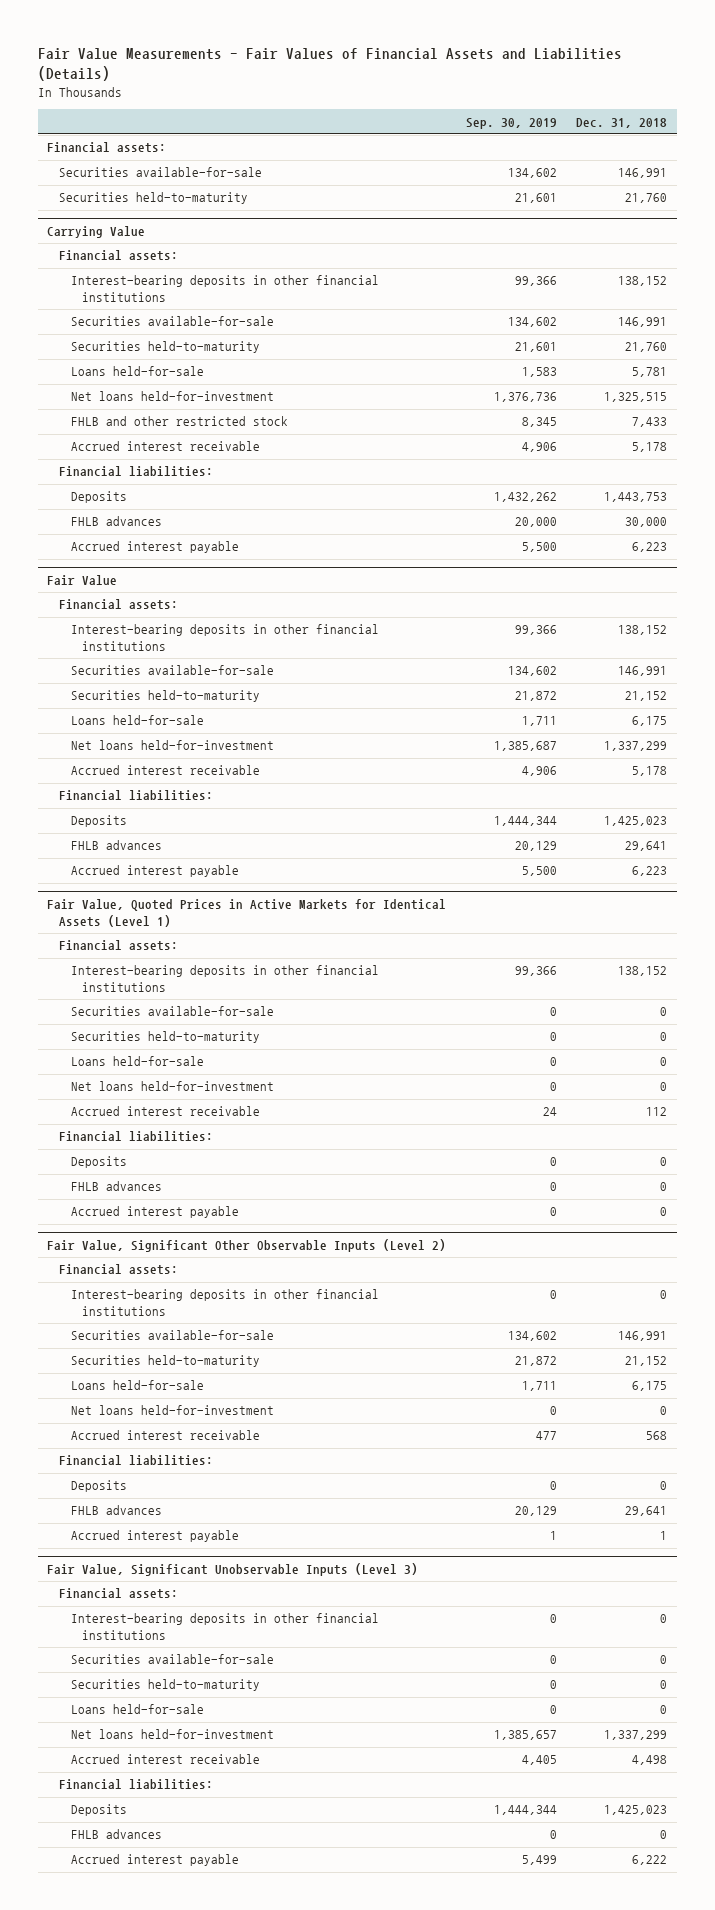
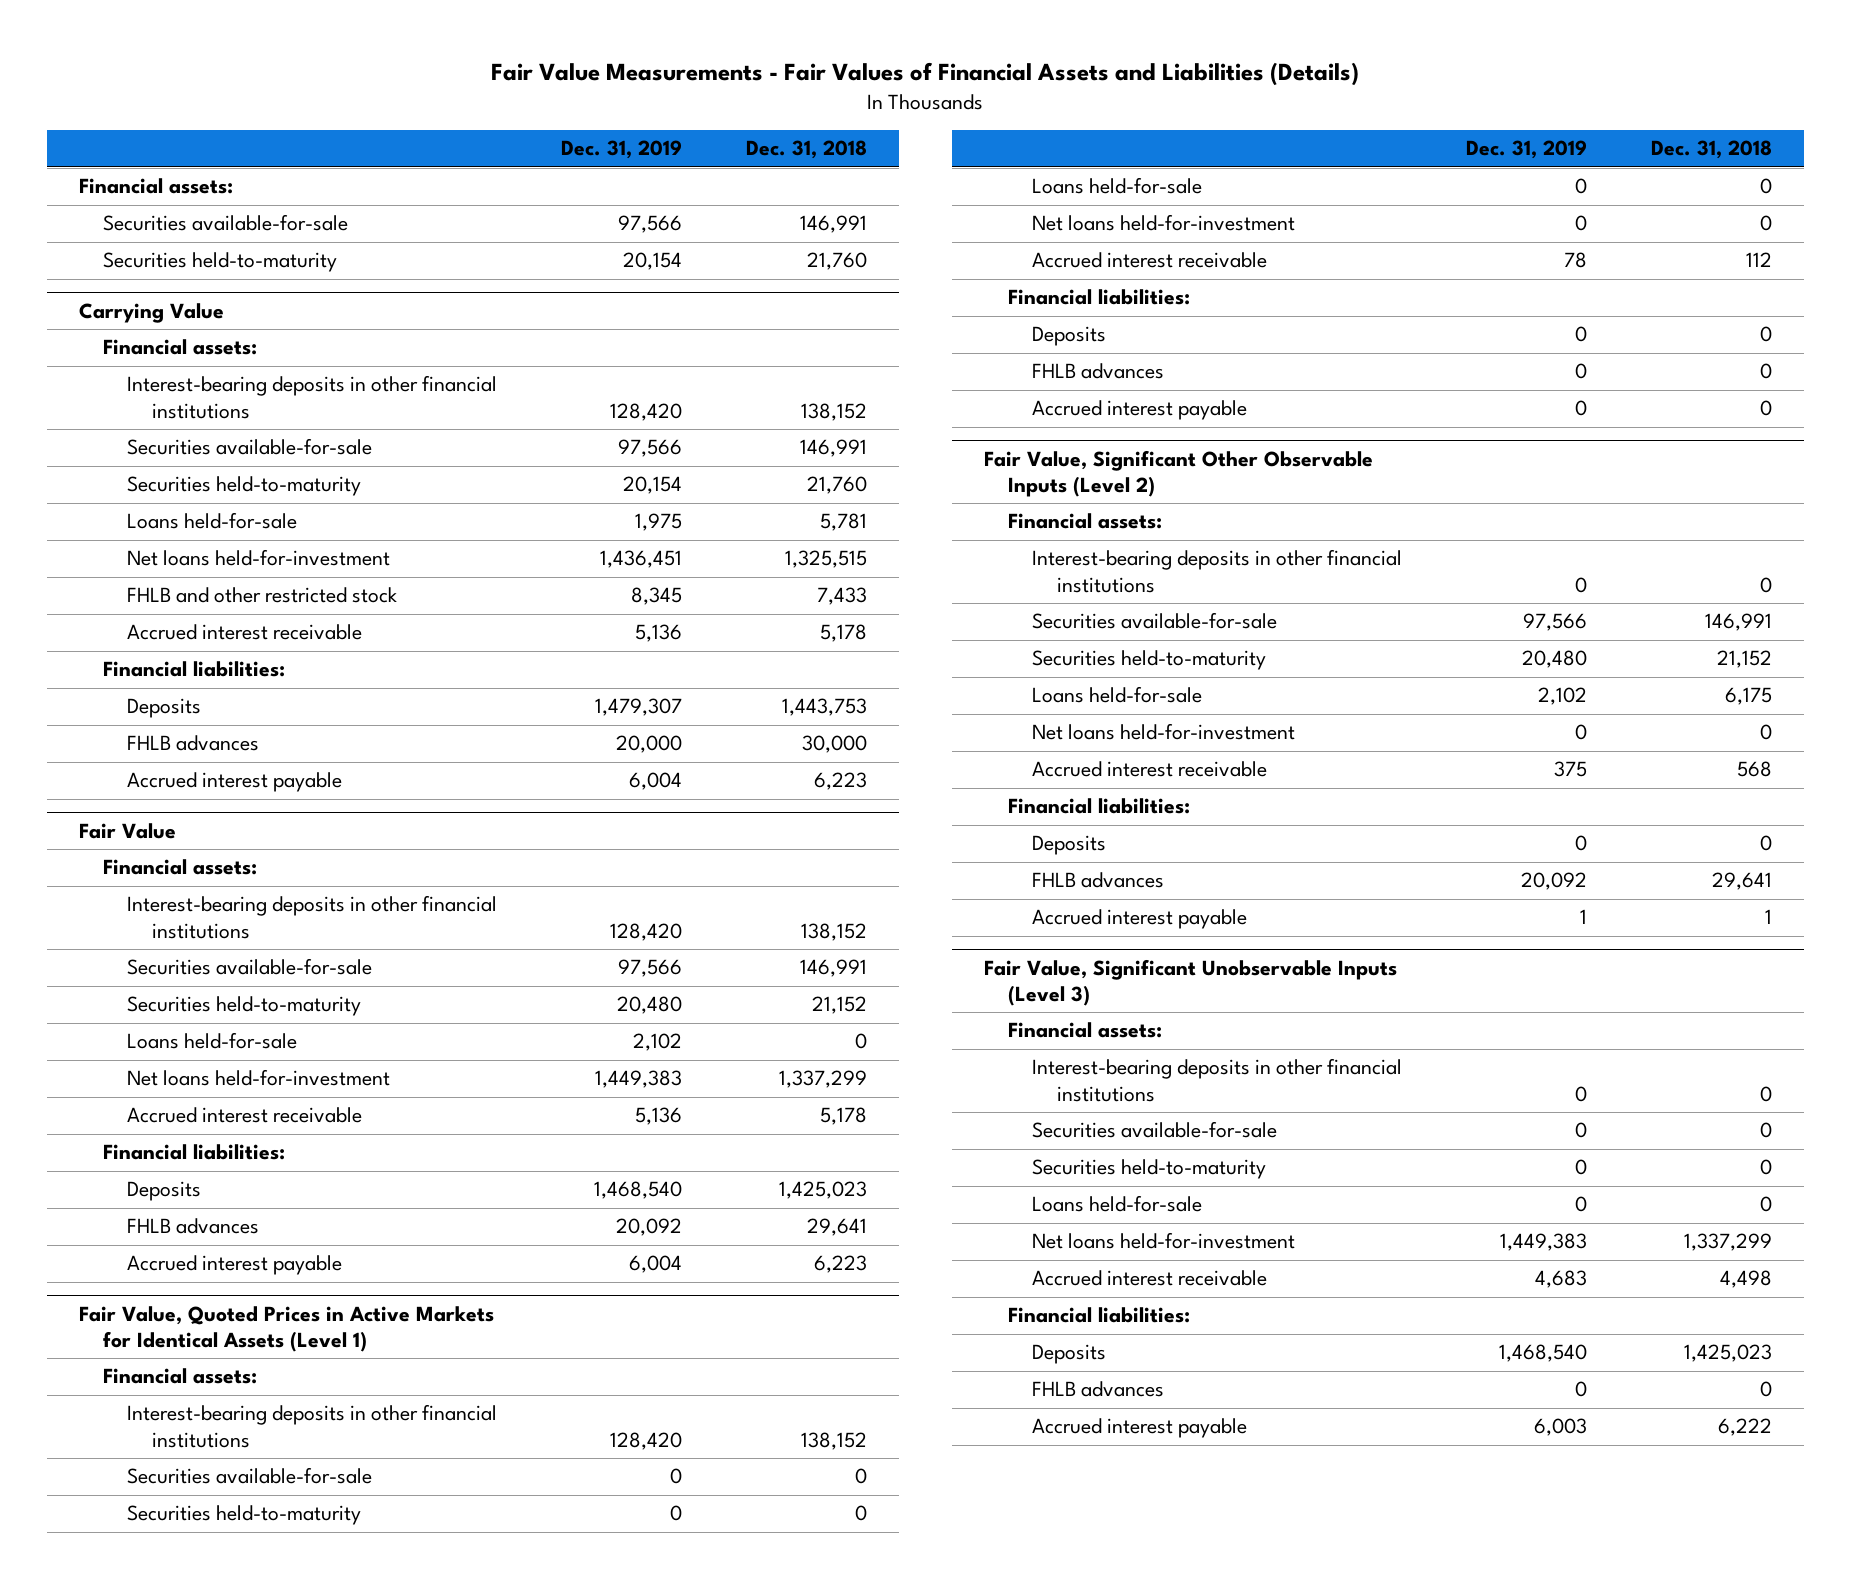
[465,117,557,129] Sep. 30, 2019 -> none
none -> [561,140,683,160] Dec. 31, 2019
[632,716,668,727] 6,175 -> [854,1033,867,1050] 0

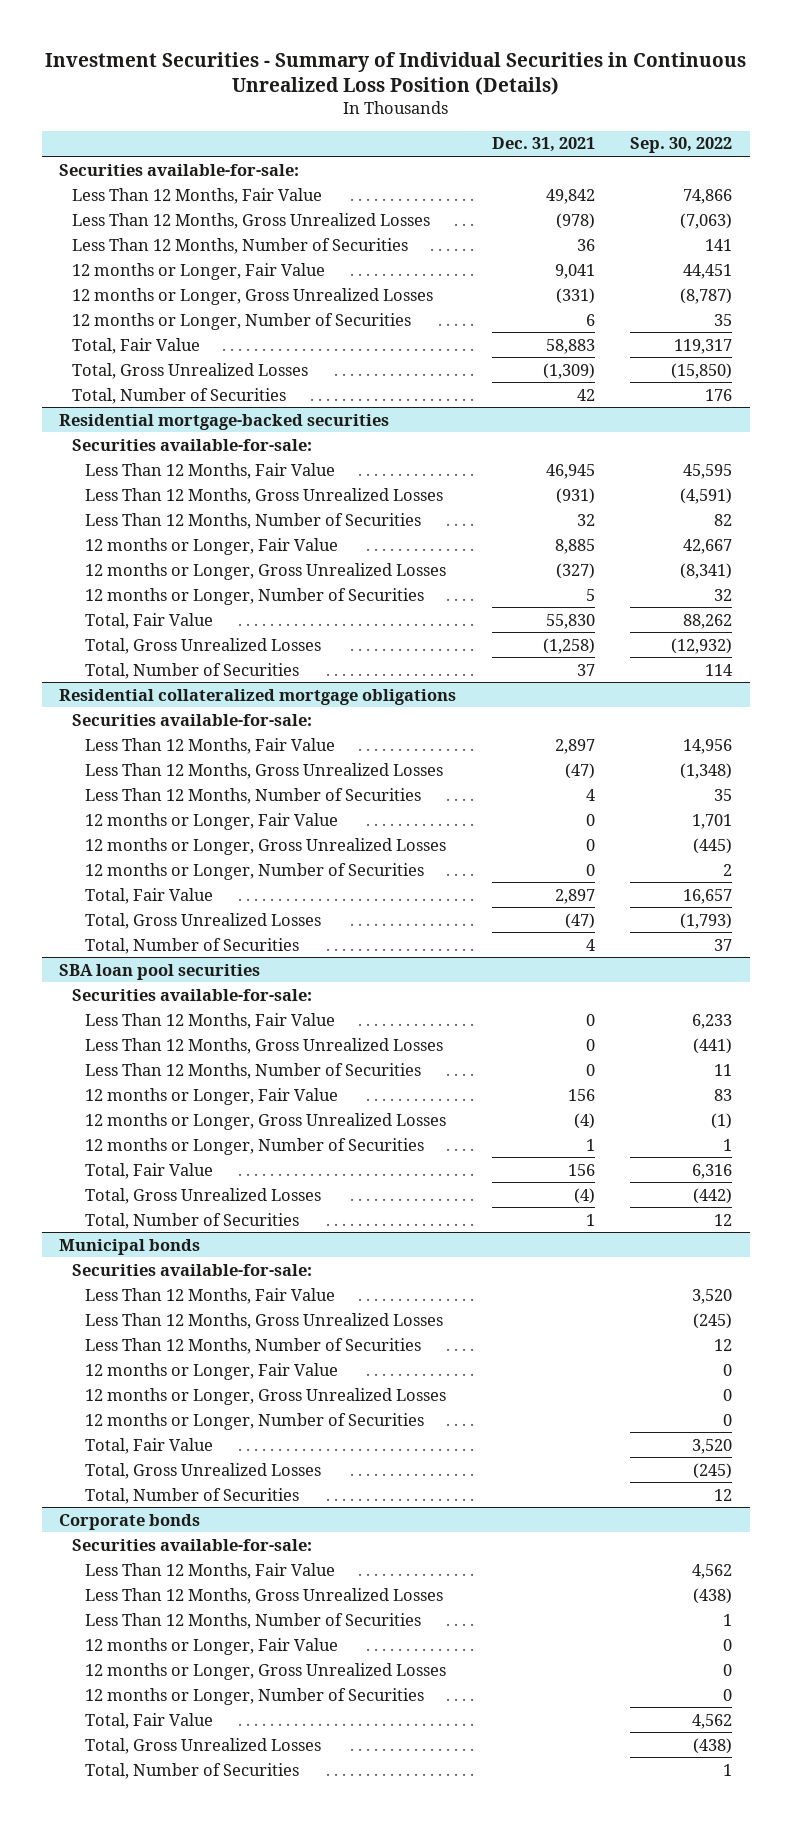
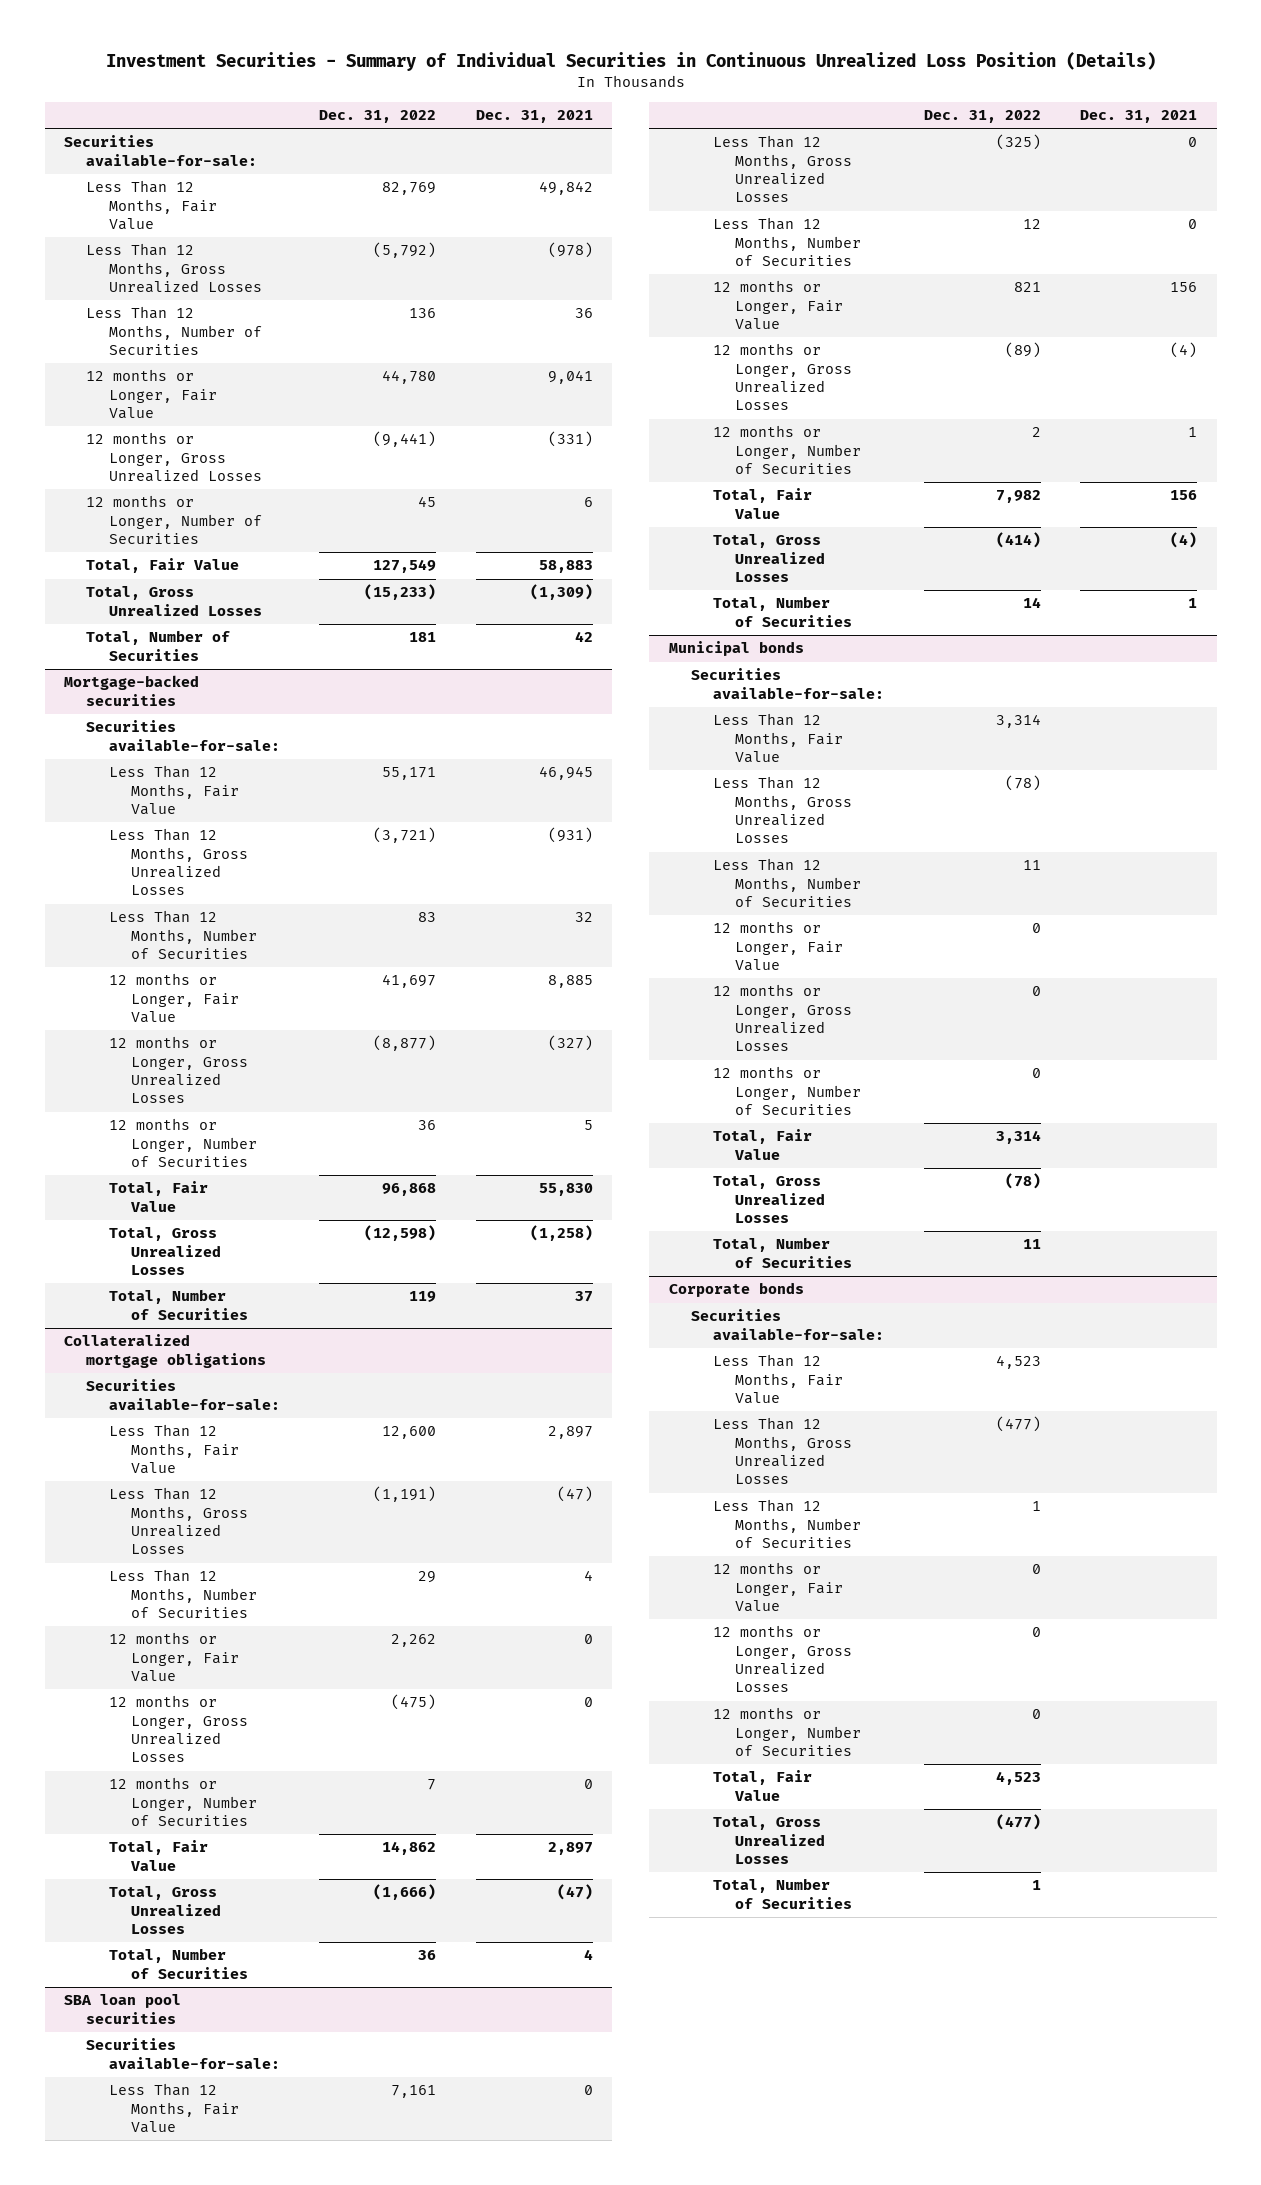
[630,137,733,154] Sep. 30, 2022 -> none
none -> [319,110,437,124] Dec. 31, 2022
[59,413,390,430] Residential mortgage-backed securities -> [64,675,200,706] Mortgage-backed securities
[59,688,457,705] Residential collateralized mortgage obligations -> [64,1334,267,1368] Collateralized mortgage obligations

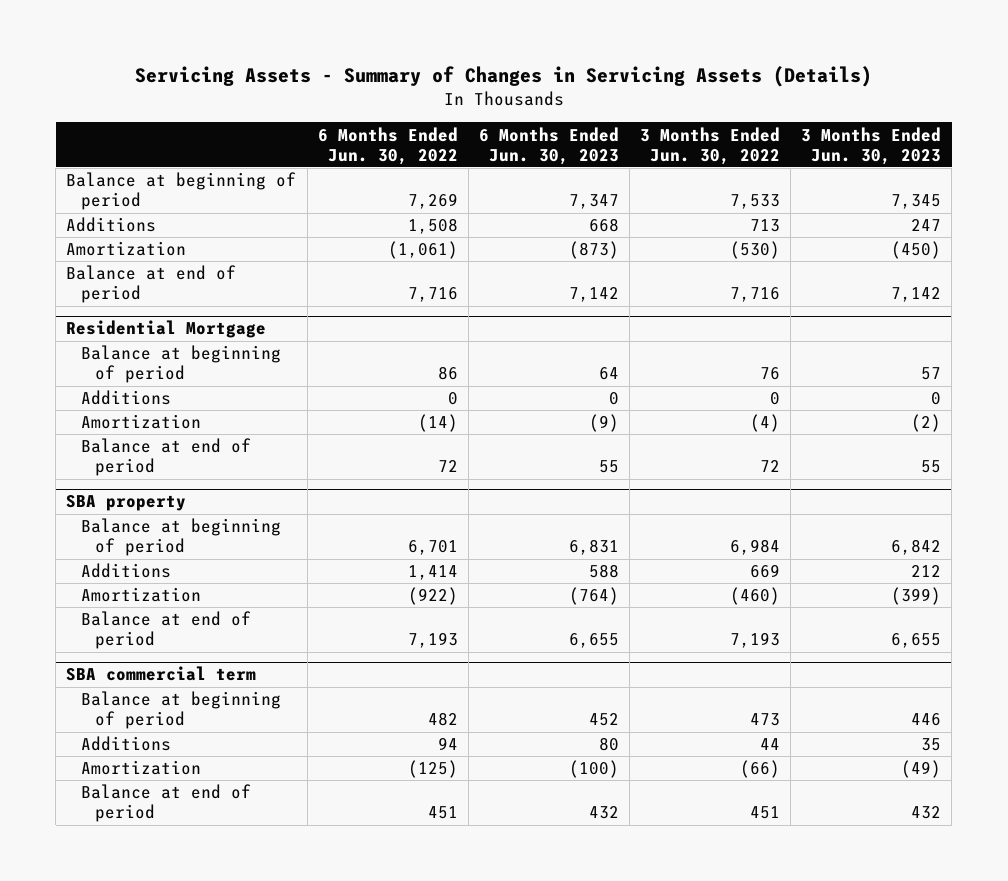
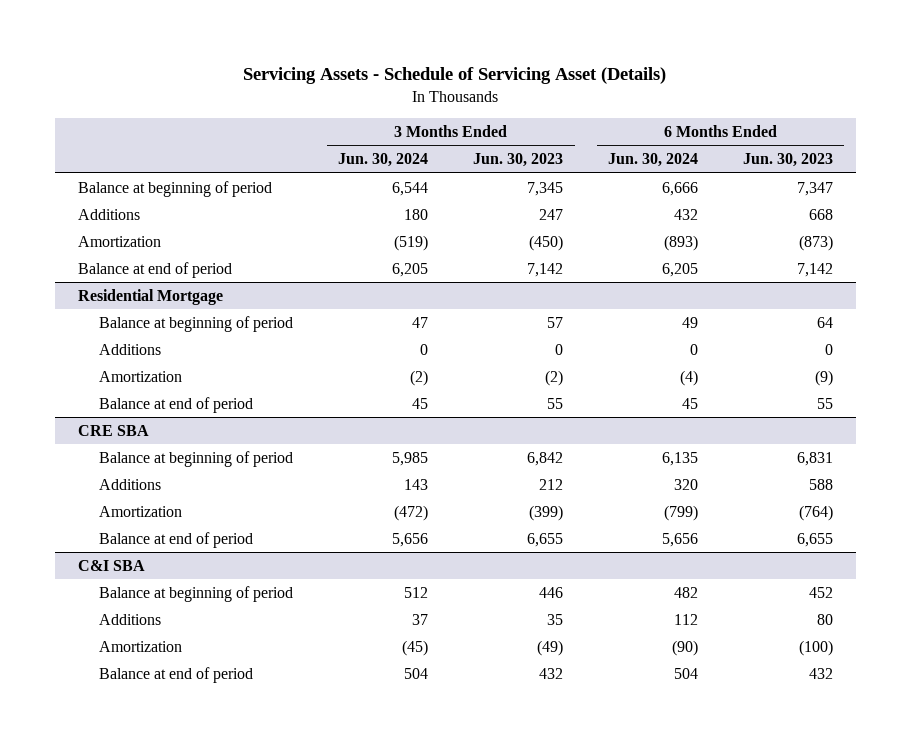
[134,66,872,88] Servicing Assets - Summary of Changes in Servicing Assets (Details) -> [243,66,667,84] Servicing Assets - Schedule of Servicing Asset (Details)
[317,126,458,165] 6 Months Ended Jun. 30, 2022 -> none
[640,126,781,165] 3 Months Ended Jun. 30, 2022 -> none
none -> [338,153,429,168] Jun. 30, 2024
none -> [608,153,699,168] Jun. 30, 2024
[66,495,187,512] SBA property -> [77,424,149,436] CRE SBA
[66,666,257,682] SBA commercial term -> [77,559,145,571] C&I SBA

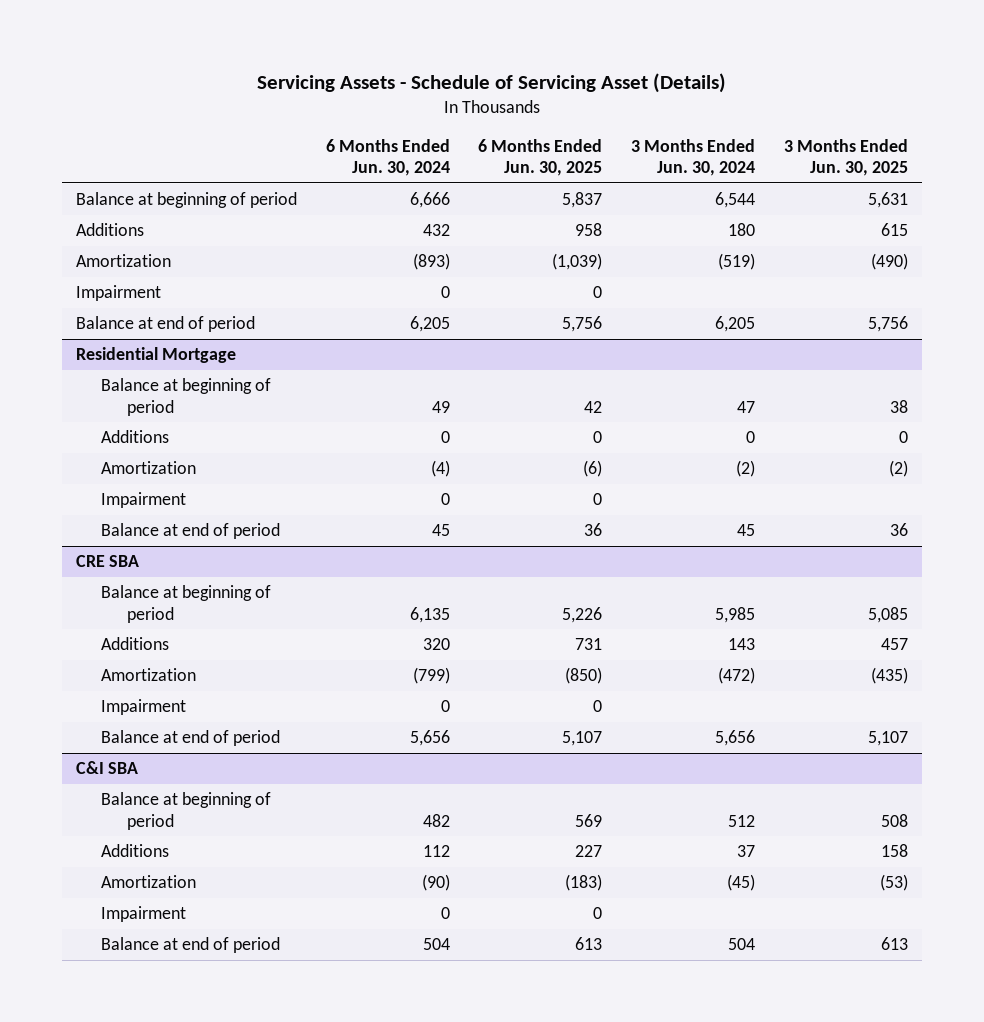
[473,153,564,168] Jun. 30, 2023 -> none
[743,153,834,168] Jun. 30, 2023 -> none
none -> [478,138,603,177] 6 Months Ended Jun. 30, 2025
none -> [783,138,908,177] 3 Months Ended Jun. 30, 2025
none -> [75,285,161,302] Impairment
none -> [101,492,187,509] Impairment
none -> [101,699,187,716] Impairment
none -> [101,906,187,923] Impairment

